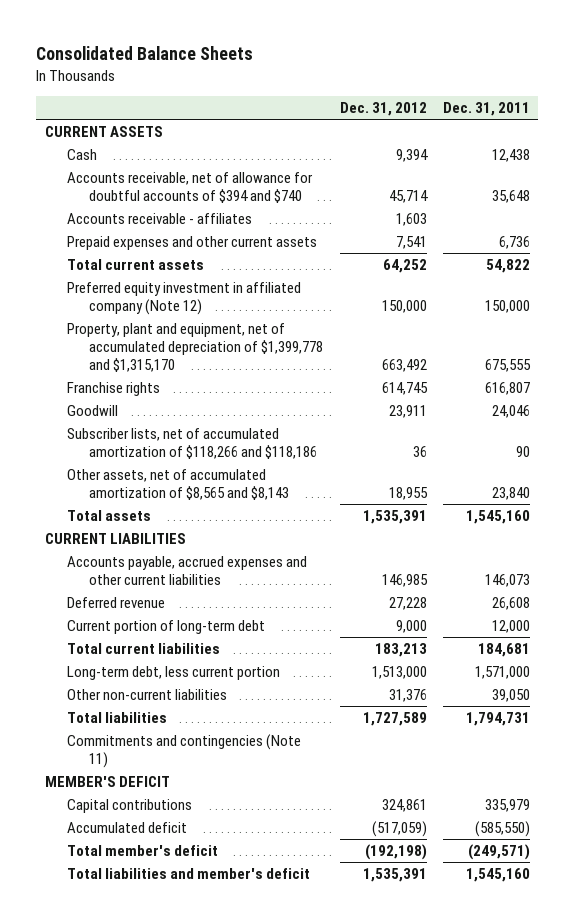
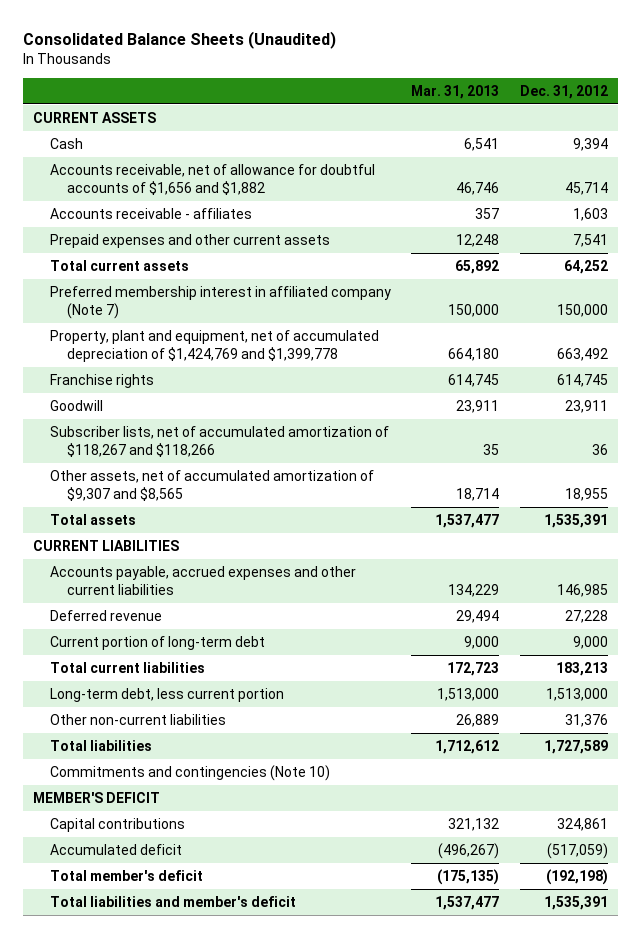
[36,46,254,61] Consolidated Balance Sheets -> [23,30,337,49] Consolidated Balance Sheets (Unaudited)
[443,101,531,116] Dec. 31, 2011 -> none
none -> [411,84,500,99] Mar. 31, 2013
[67,172,314,203] Accounts receivable, net of allowance for doubtful accounts of $394 and $740 -> [50,164,376,195] Accounts receivable, net of allowance for doubtful accounts of $1,656 and $1,882
[67,282,302,315] Preferred equity investment in affiliated company (Note 12) -> [50,286,392,319] Preferred membership interest in affiliated company (Note 7)
[67,323,324,372] Property, plant and equipment, net of accumulated depreciation of $1,399,778 and $1,315,170 -> [50,330,380,362] Property, plant and equipment, net of accumulated depreciation of $1,424,769 and $1,399,778
[67,428,318,459] Subscriber lists, net of accumulated amortization of $118,266 and $118,186 -> [50,426,390,457] Subscriber lists, net of accumulated amortization of $118,267 and $118,266
[67,469,290,500] Other assets, net of accumulated amortization of $8,565 and $8,143 -> [50,470,375,501] Other assets, net of accumulated amortization of $9,307 and $8,565
[67,734,302,768] Commitments and contingencies (Note 11) -> [50,765,331,782] Commitments and contingencies (Note 10)

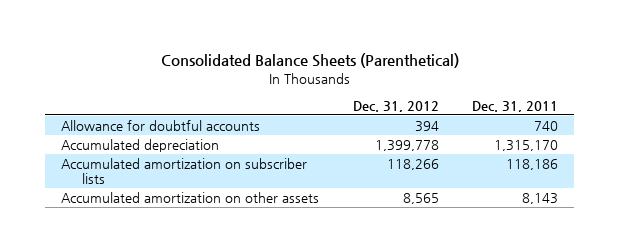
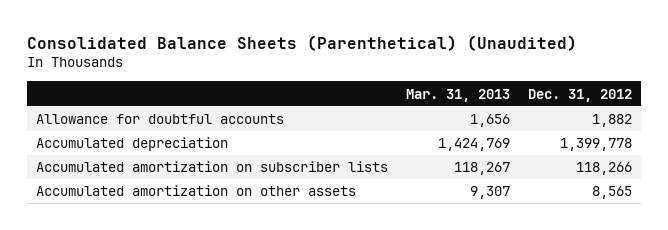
[160,53,459,69] Consolidated Balance Sheets (Parenthetical) -> [26,34,577,51] Consolidated Balance Sheets (Parenthetical) (Unaudited)
[471,100,558,112] Dec. 31, 2011 -> none
none -> [405,88,510,102] Mar. 31, 2013
[414,120,439,132] 394 -> [591,114,632,128] 1,882

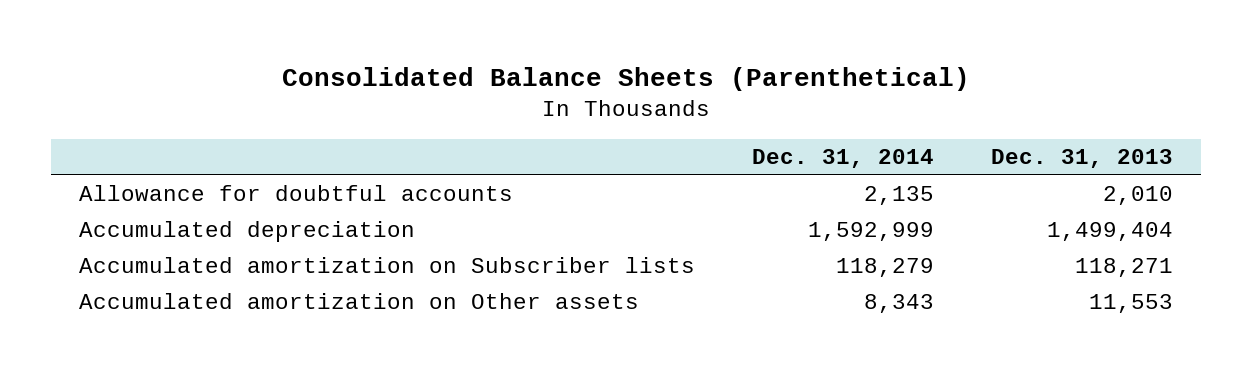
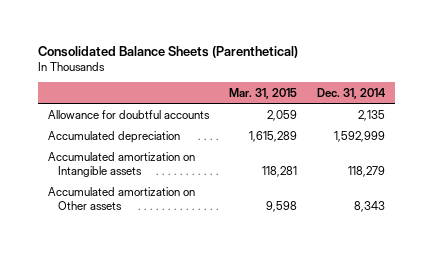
[990,149,1173,169] Dec. 31, 2013 -> none
none -> [229,87,298,99] Mar. 31, 2015
[79,257,696,274] Accumulated amortization on Subscriber lists -> [48,151,196,177] Accumulated amortization on Intangible assets

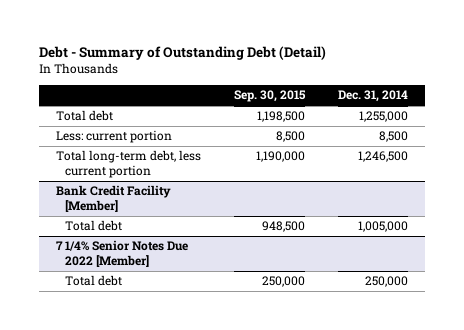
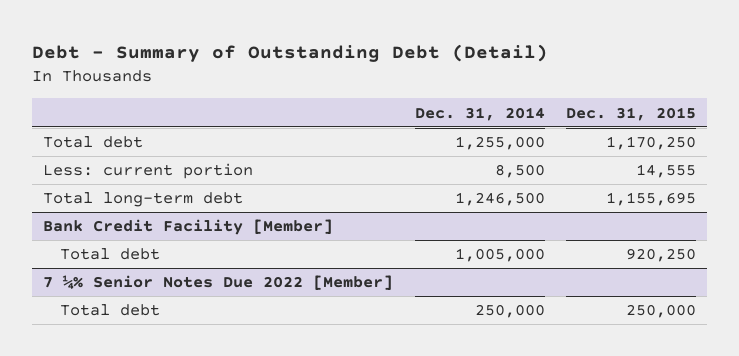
[234,90,307,103] Sep. 30, 2015 -> none
none -> [566,106,697,121] Dec. 31, 2015
[55,150,201,179] Total long-term debt, less current portion -> [43,192,244,208] Total long-term debt
[55,240,188,268] 7 1/4% Senior Notes Due 2022 [Member] -> [43,275,394,291] 7 ¼% Senior Notes Due 2022 [Member]

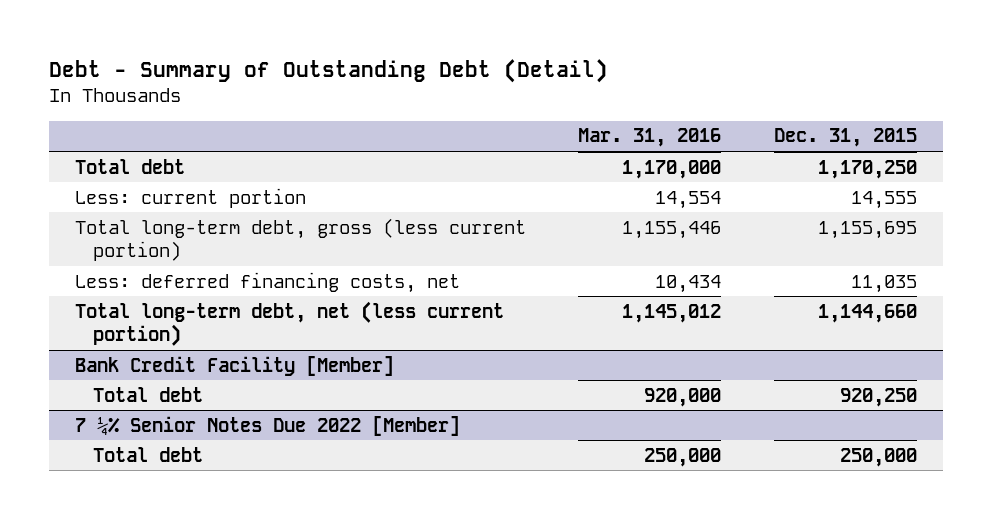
[414,106,545,121] Dec. 31, 2014 -> none
none -> [578,128,722,148] Mar. 31, 2016
none -> [75,217,527,261] Total long-term debt, gross (less current portion)
none -> [75,271,461,293] Less: deferred financing costs, net
[43,192,244,208] Total long-term debt -> [75,300,505,346] Total long-term debt, net (less current portion)
[606,192,697,207] 1,155,695 -> [817,303,917,323] 1,144,660

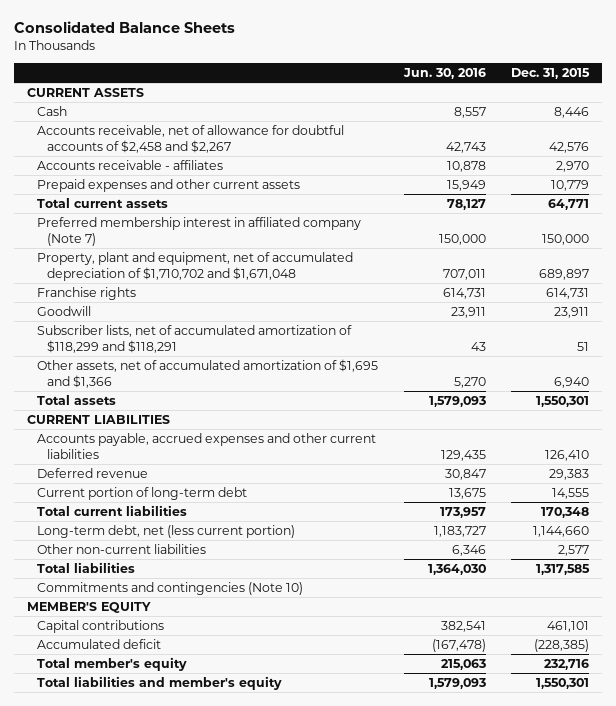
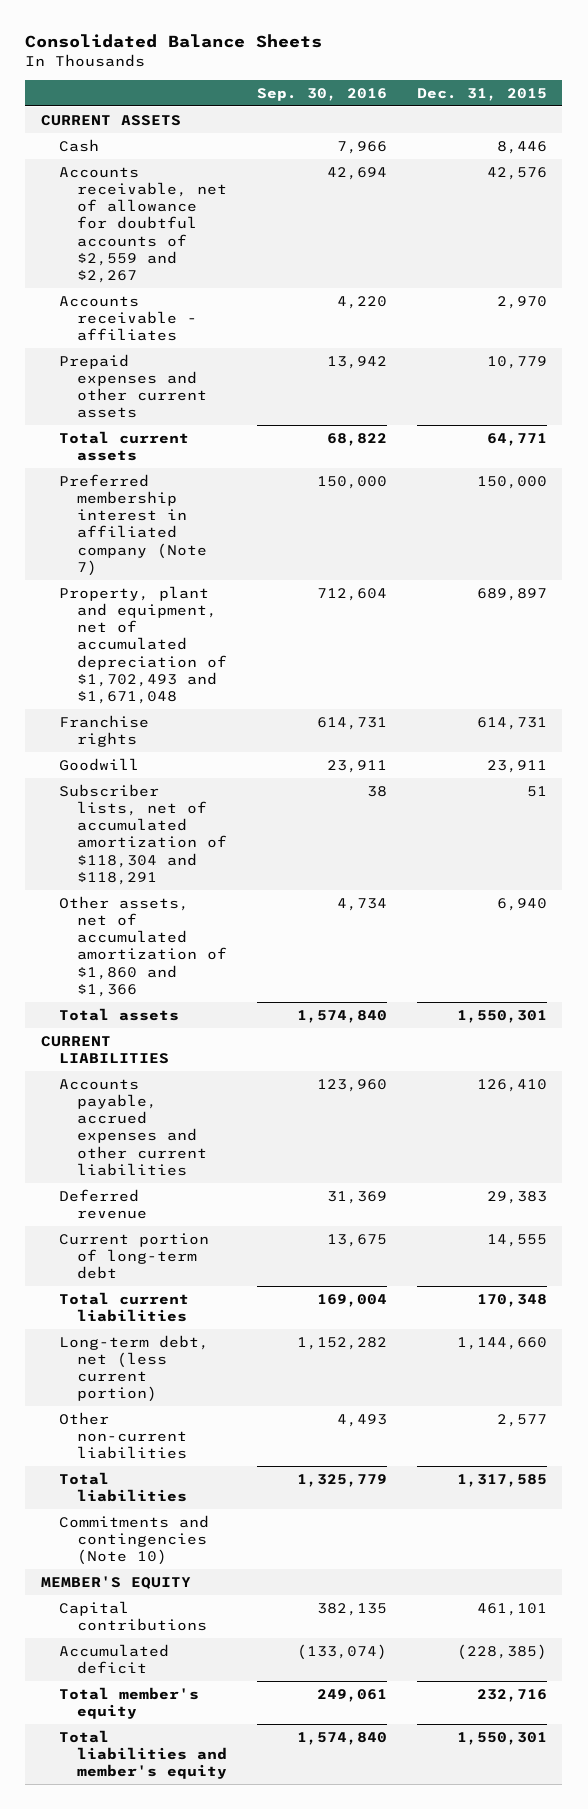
[402,68,486,80] Jun. 30, 2016 -> none
none -> [256,88,387,102] Sep. 30, 2016
[36,124,344,153] Accounts receivable, net of allowance for doubtful accounts of $2,458 and $2,267 -> [58,166,227,284] Accounts receivable, net of allowance for doubtful accounts of $2,559 and $2,267
[36,251,353,281] Property, plant and equipment, net of accumulated depreciation of $1,710,702 and $1,671,048 -> [58,585,227,705] Property, plant and equipment, net of accumulated depreciation of $1,702,493 and $1,671,048
[36,324,352,353] Subscriber lists, net of accumulated amortization of $118,299 and $118,291 -> [58,783,227,885] Subscriber lists, net of accumulated amortization of $118,304 and $118,291
[36,358,378,388] Other assets, net of accumulated amortization of $1,695 and $1,366 -> [58,895,227,997] Other assets, net of accumulated amortization of $1,860 and $1,366

